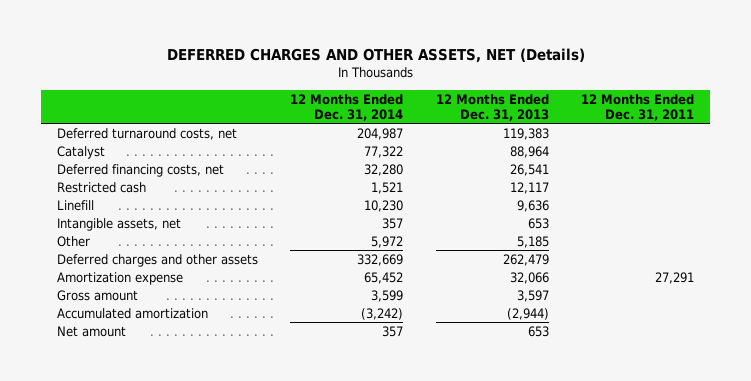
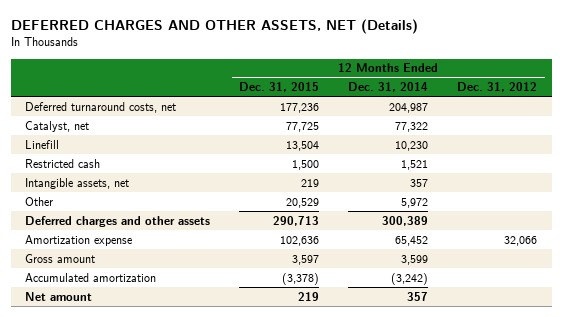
[435,93,549,121] 12 Months Ended Dec. 31, 2013 -> none
[581,93,695,121] 12 Months Ended Dec. 31, 2011 -> none
none -> [239,82,320,93] Dec. 31, 2015
none -> [457,82,538,93] Dec. 31, 2012
[56,163,224,177] Deferred financing costs, net -> none
[56,145,105,159] Catalyst -> [25,120,90,132] Catalyst, net
[56,181,146,193] Restricted cash -> [25,158,101,168] Restricted cash
[357,253,404,266] 332,669 -> [382,215,429,226] 300,389

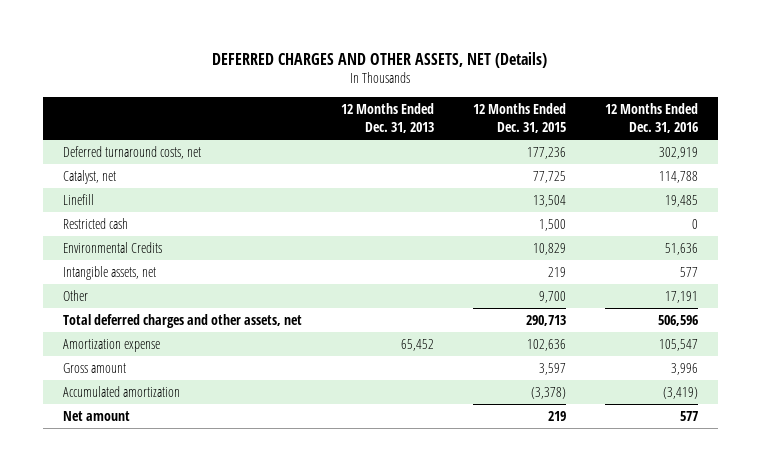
[348,82,429,93] Dec. 31, 2014 -> none
[457,82,538,93] Dec. 31, 2012 -> none
none -> [340,103,434,133] 12 Months Ended Dec. 31, 2013
none -> [605,103,699,133] 12 Months Ended Dec. 31, 2016
none -> [62,242,162,254] Environmental Credits
[286,197,320,208] 20,529 -> [538,291,566,304] 9,700
[25,215,211,227] Deferred charges and other assets -> [62,314,302,329] Total deferred charges and other assets, net

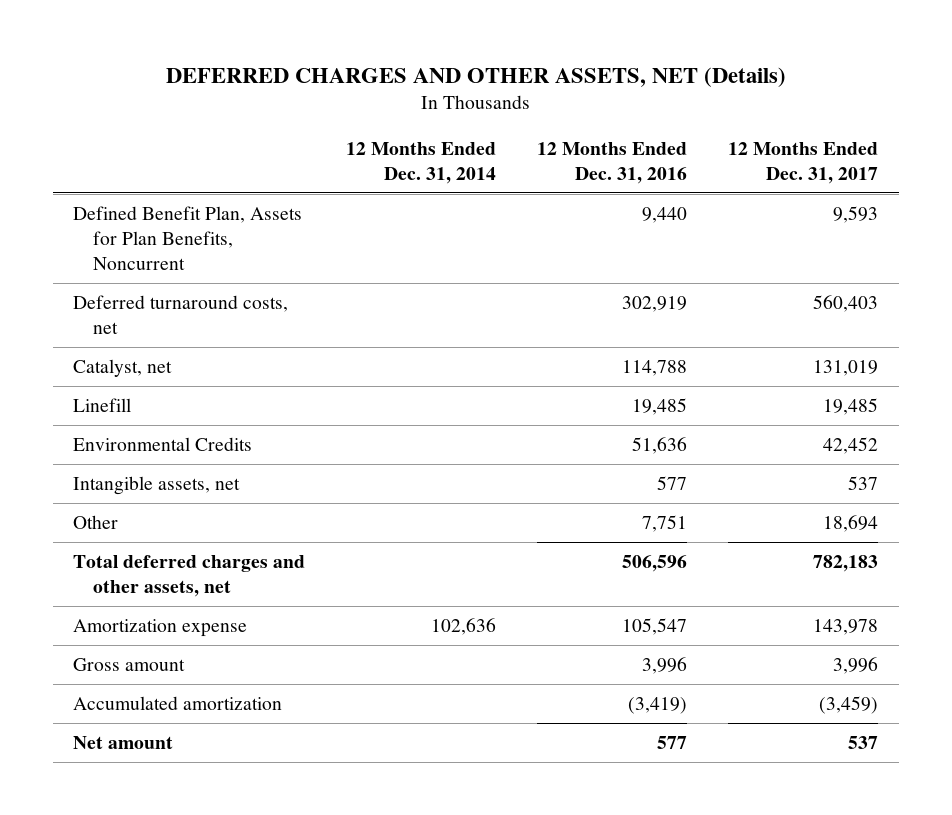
[340,103,434,133] 12 Months Ended Dec. 31, 2013 -> none
[472,103,566,133] 12 Months Ended Dec. 31, 2015 -> none
none -> [346,141,497,184] 12 Months Ended Dec. 31, 2014
none -> [728,141,879,184] 12 Months Ended Dec. 31, 2017
none -> [73,206,303,271] Defined Benefit Plan, Assets for Plan Benefits, Noncurrent
[62,218,128,230] Restricted cash -> none
[665,291,699,304] 17,191 -> [642,515,688,533] 7,751

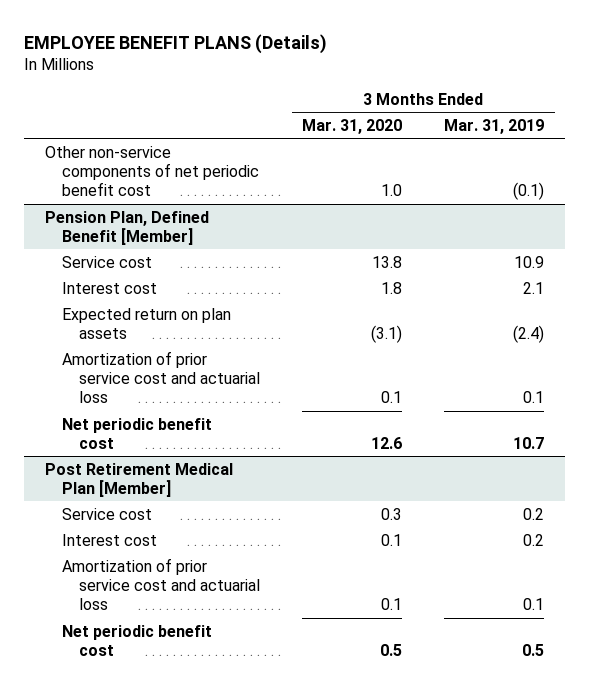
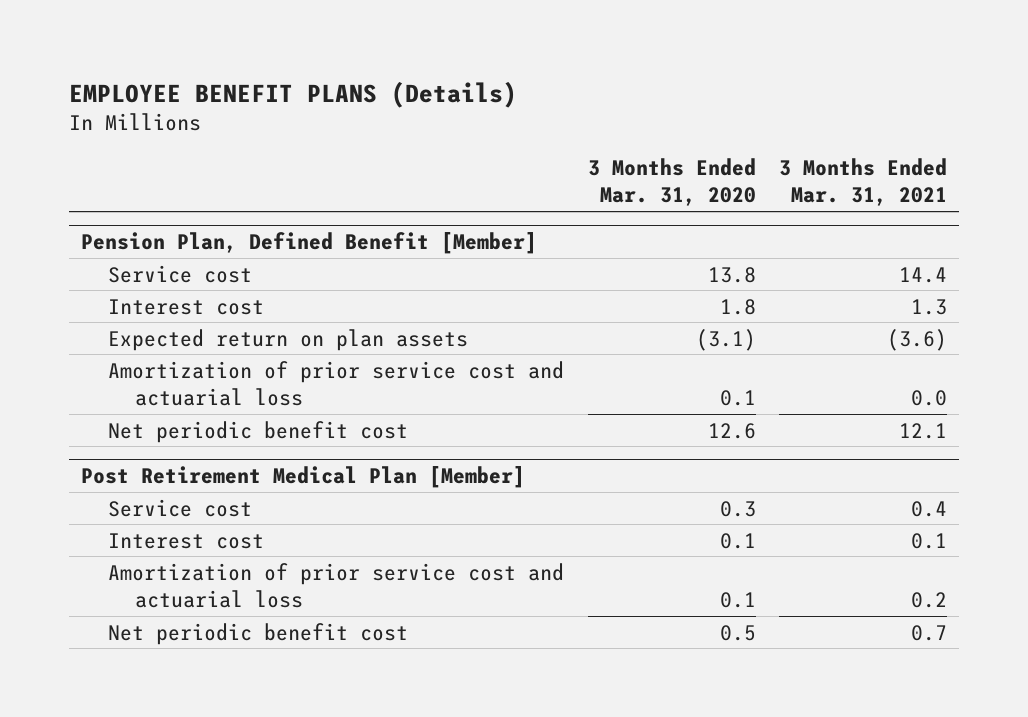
[444,118,545,134] Mar. 31, 2019 -> none
none -> [779,158,948,207] 3 Months Ended Mar. 31, 2021
[45,145,260,197] Other non-service components of net periodic benefit cost -> none

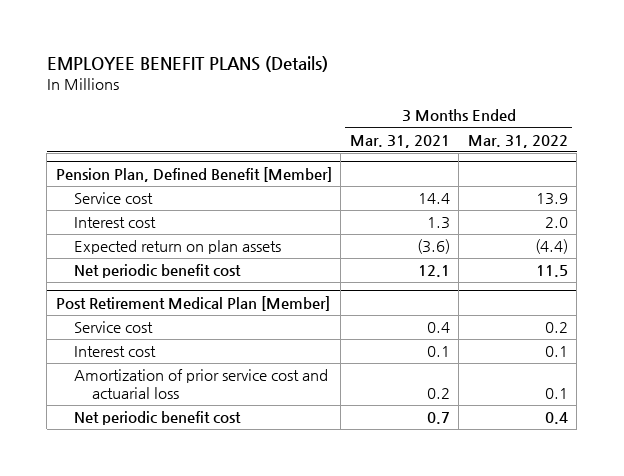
[587,158,756,207] 3 Months Ended Mar. 31, 2020 -> none
none -> [467,134,568,148] Mar. 31, 2022
[108,360,565,406] Amortization of prior service cost and actuarial loss -> none

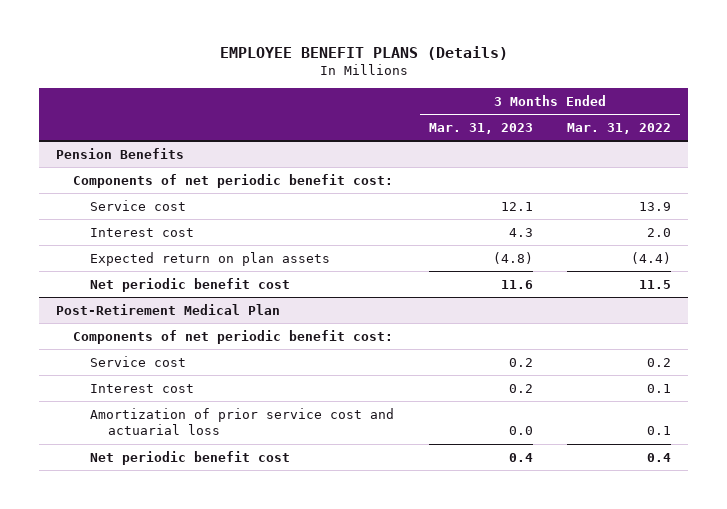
[349,134,450,148] Mar. 31, 2021 -> none
none -> [428,122,533,134] Mar. 31, 2023
[55,167,332,183] Pension Plan, Defined Benefit [Member] -> [56,147,185,159] Pension Benefits
none -> [73,173,394,188] Components of net periodic benefit cost:
[55,296,330,312] Post Retirement Medical Plan [Member] -> [56,303,281,315] Post-Retirement Medical Plan
none -> [73,329,394,344] Components of net periodic benefit cost:

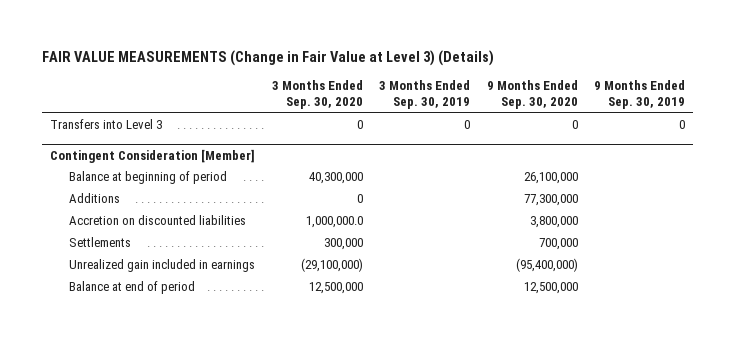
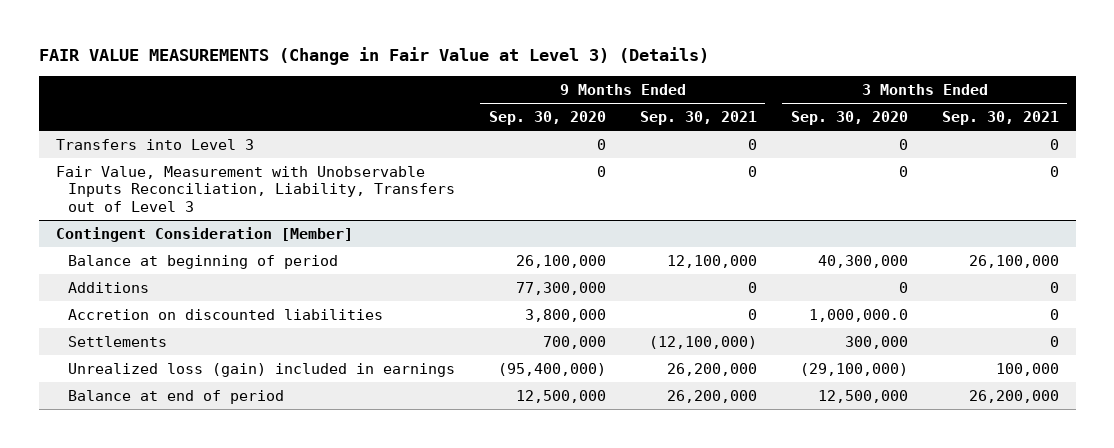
[379,80,471,110] 3 Months Ended Sep. 30, 2019 -> none
[594,80,686,110] 9 Months Ended Sep. 30, 2019 -> none
none -> [639,110,757,125] Sep. 30, 2021
none -> [941,110,1059,125] Sep. 30, 2021
none -> [55,165,455,213] Fair Value, Measurement with Unobservable Inputs Reconciliation, Liability, Transfers out of Level 3
[69,259,256,273] Unrealized gain included in earnings -> [67,362,455,377] Unrealized loss (gain) included in earnings

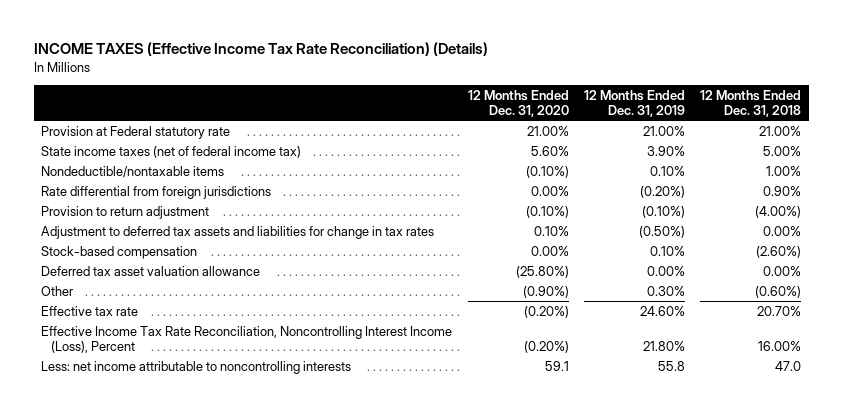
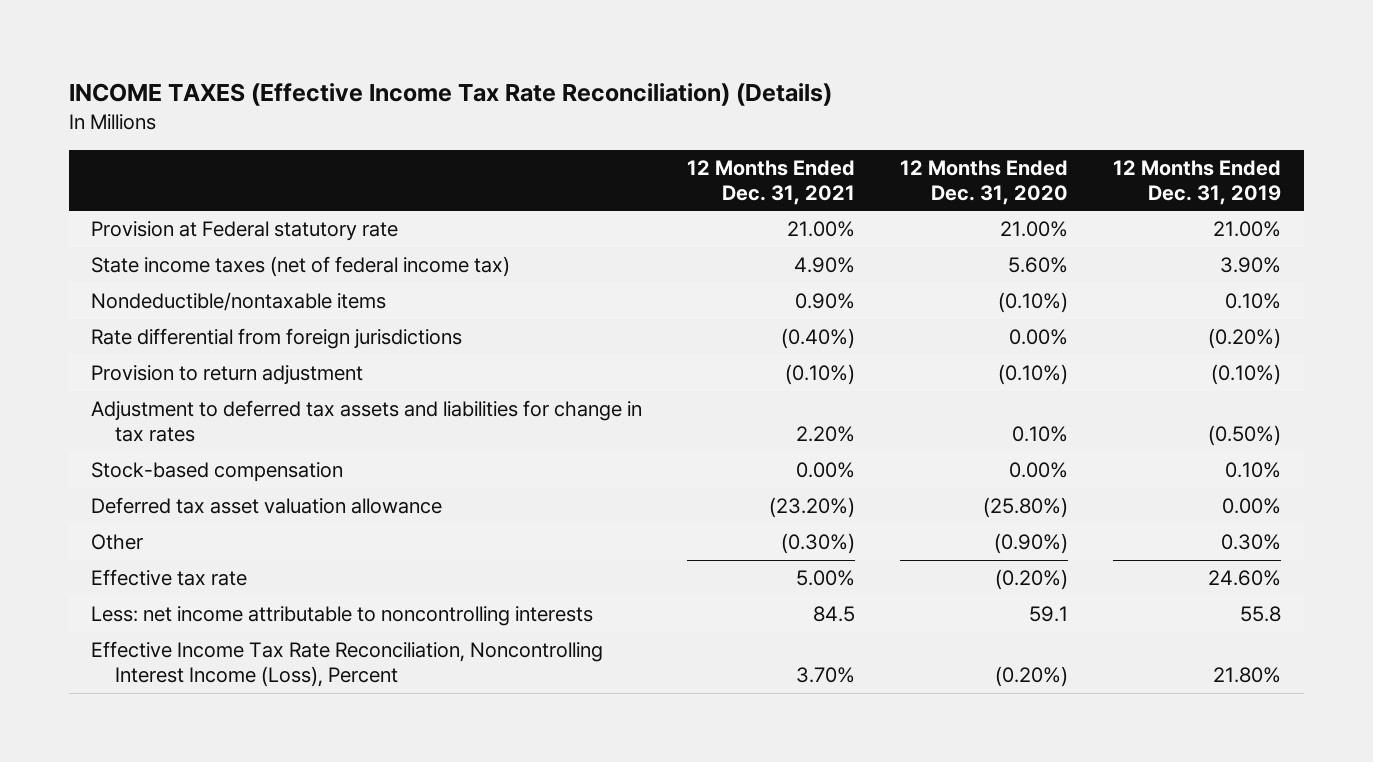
[700,89,802,118] 12 Months Ended Dec. 31, 2018 -> none
none -> [687,160,856,205] 12 Months Ended Dec. 31, 2021
[41,325,453,354] Effective Income Tax Rate Reconciliation, Noncontrolling Interest Income (Loss), Percent -> [91,641,604,687] Effective Income Tax Rate Reconciliation, Noncontrolling Interest Income (Loss), Percent

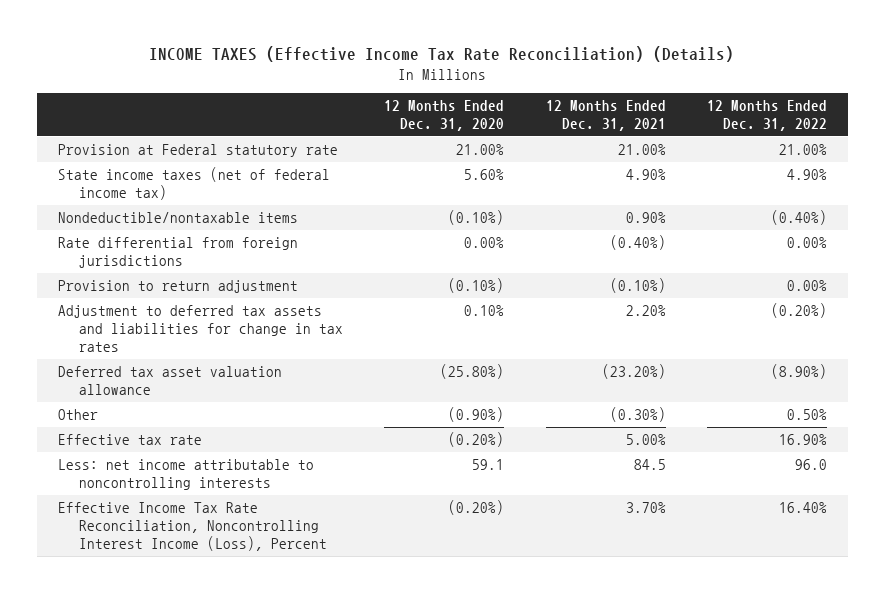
[1113,160,1282,205] 12 Months Ended Dec. 31, 2019 -> none
none -> [706,100,827,131] 12 Months Ended Dec. 31, 2022
[91,462,344,483] Stock-based compensation -> none

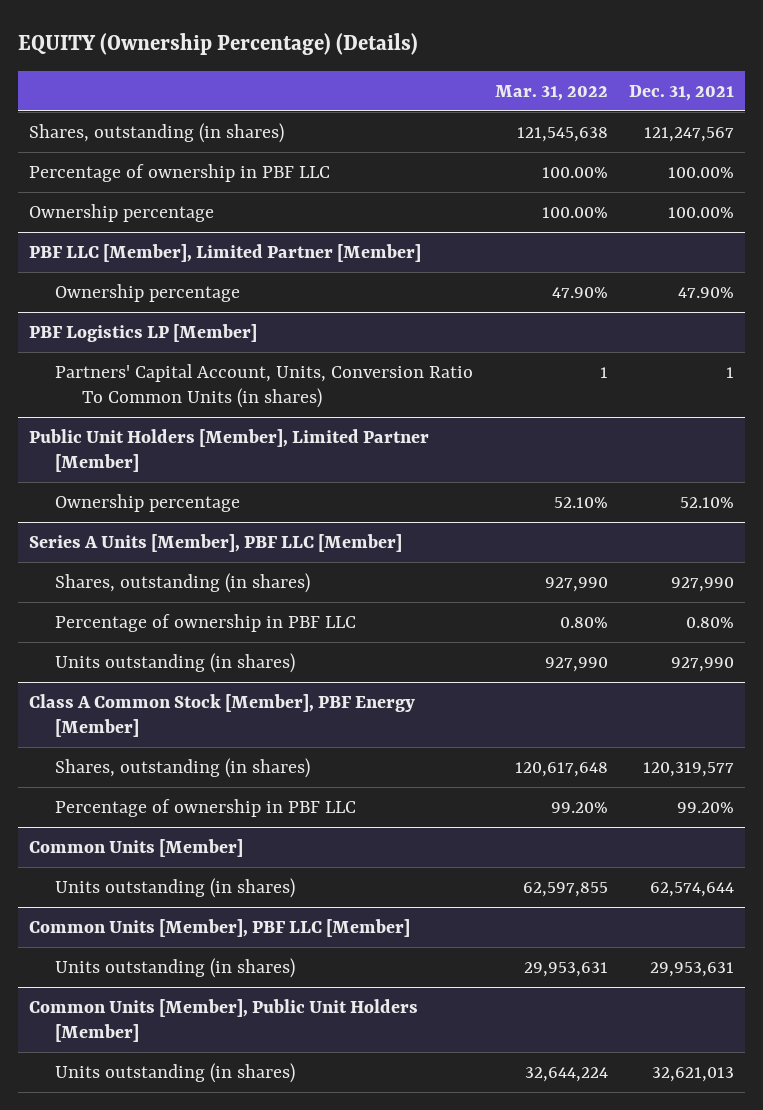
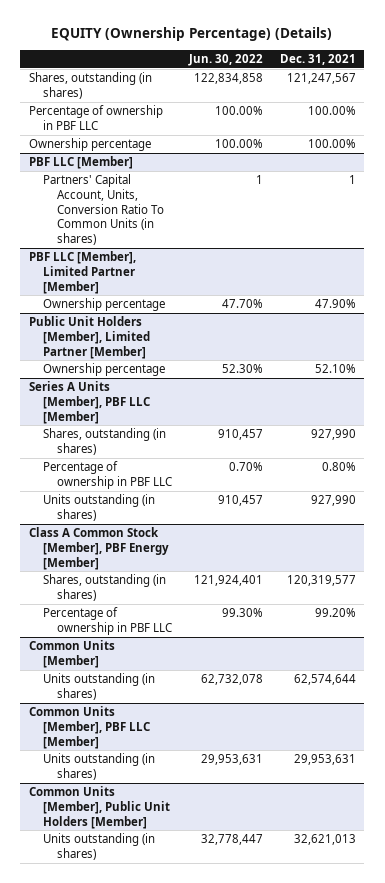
[494,84,608,101] Mar. 31, 2022 -> none
none -> [187,53,263,66] Jun. 30, 2022
none -> [28,156,133,170] PBF LLC [Member]
none -> [42,174,165,246] Partners' Capital Account, Units, Conversion Ratio To Common Units (in shares)
[28,323,257,342] PBF Logistics LP [Member] -> none
[55,363,474,408] Partners' Capital Account, Units, Conversion Ratio To Common Units (in shares) -> none

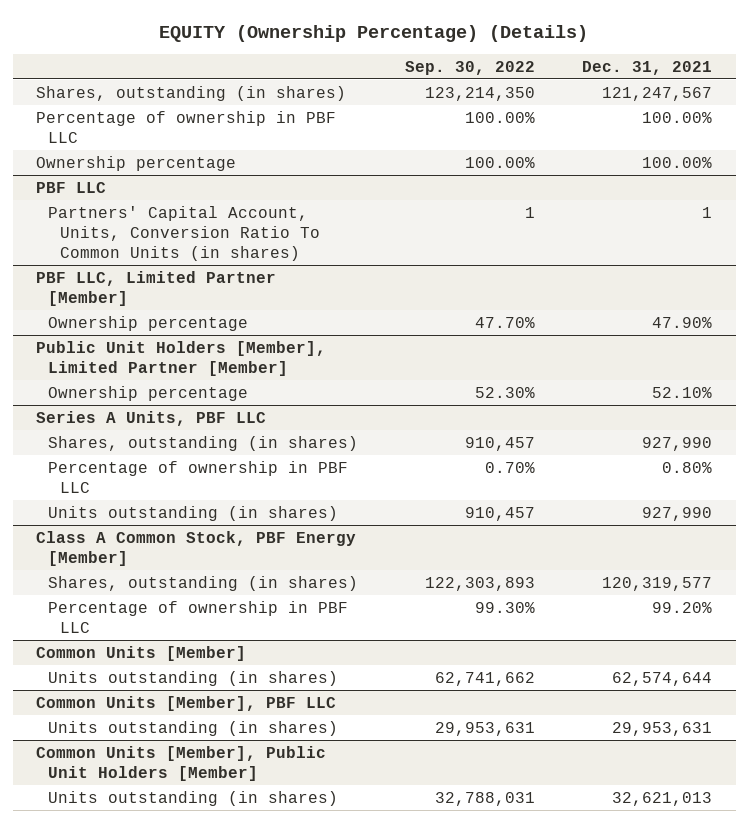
[187,53,263,66] Jun. 30, 2022 -> none
none -> [405,60,536,75] Sep. 30, 2022
[28,156,133,170] PBF LLC [Member] -> [36,181,107,193] PBF LLC
[28,251,136,294] PBF LLC [Member], Limited Partner [Member] -> [36,270,277,306] PBF LLC, Limited Partner [Member]
[28,381,150,424] Series A Units [Member], PBF LLC [Member] -> [36,410,267,426] Series A Units, PBF LLC
[28,527,169,570] Class A Common Stock [Member], PBF Energy [Member] -> [36,530,357,566] Class A Common Stock, PBF Energy [Member]
[28,706,150,749] Common Units [Member], PBF LLC [Member] -> [36,695,337,711] Common Units [Member], PBF LLC

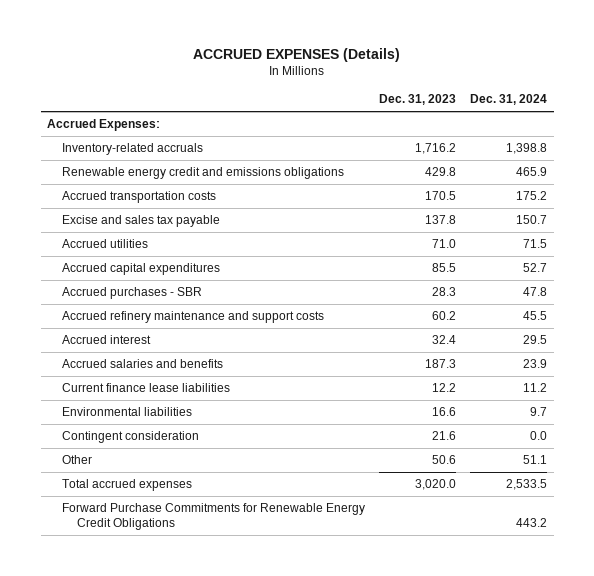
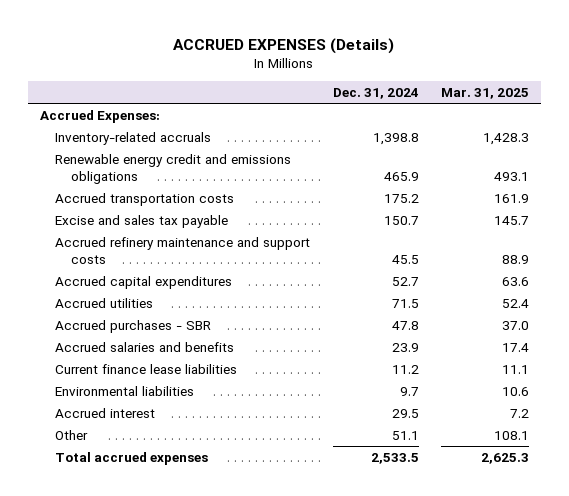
[379,94,457,106] Dec. 31, 2023 -> none
none -> [441,88,530,100] Mar. 31, 2025
[62,311,325,324] Accrued refinery maintenance and support costs -> [55,236,311,264] Accrued refinery maintenance and support costs
[62,239,149,249] Accrued utilities -> [55,297,154,308] Accrued utilities
[62,431,200,444] Contingent consideration -> none
[62,335,152,345] Accrued interest -> [55,407,156,418] Accrued interest
[62,503,366,531] Forward Purchase Commitments for Renewable Energy Credit Obligations -> none

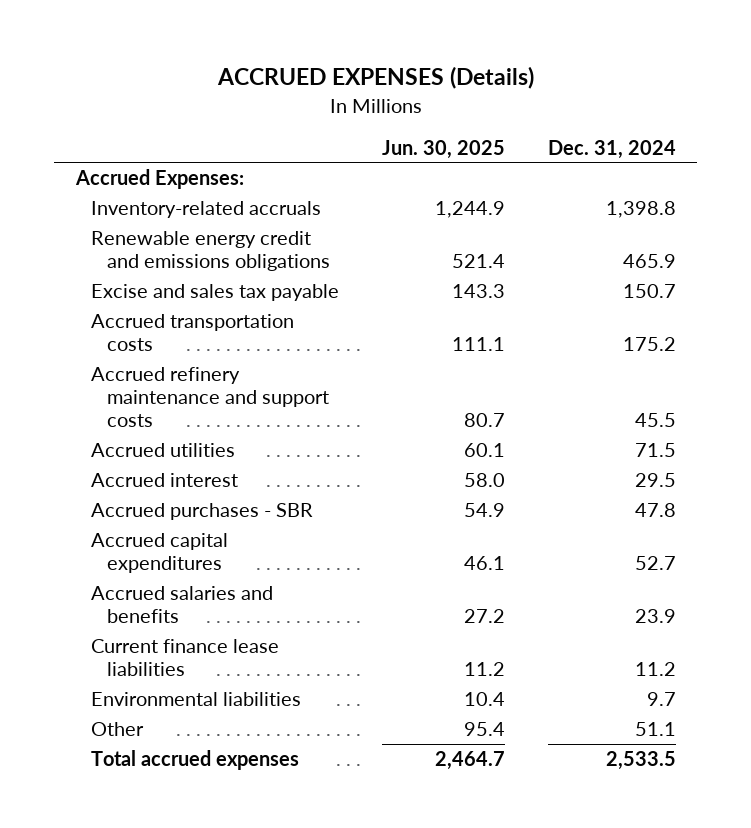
[441,88,530,100] Mar. 31, 2025 -> none
none -> [381,139,505,159] Jun. 30, 2025
[55,192,235,206] Accrued transportation costs -> [91,314,295,352] Accrued transportation costs
[55,407,156,418] Accrued interest -> [91,473,239,488] Accrued interest
[55,275,233,289] Accrued capital expenditures -> [91,533,229,574] Accrued capital expenditures

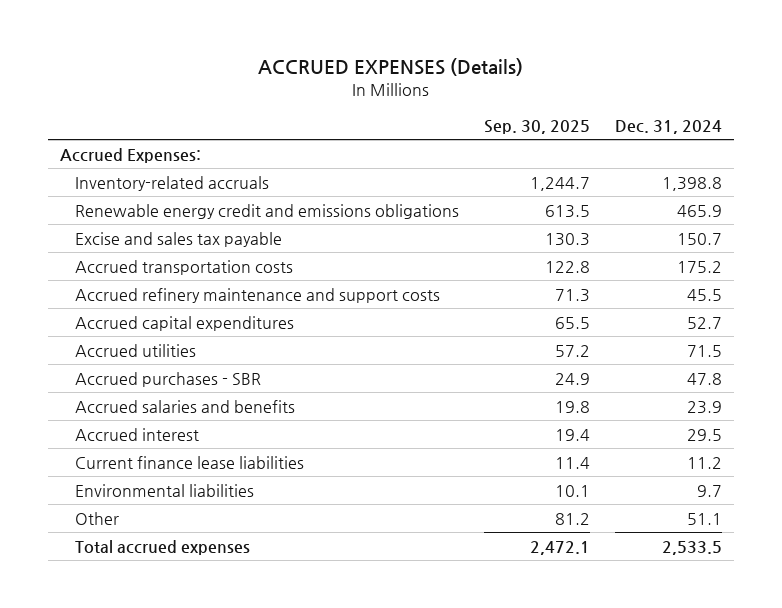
[381,139,505,159] Jun. 30, 2025 -> none
none -> [483,119,590,134] Sep. 30, 2025
[91,533,229,574] Accrued capital expenditures -> [74,315,294,331] Accrued capital expenditures
[91,473,239,488] Accrued interest -> [74,427,199,441] Accrued interest

